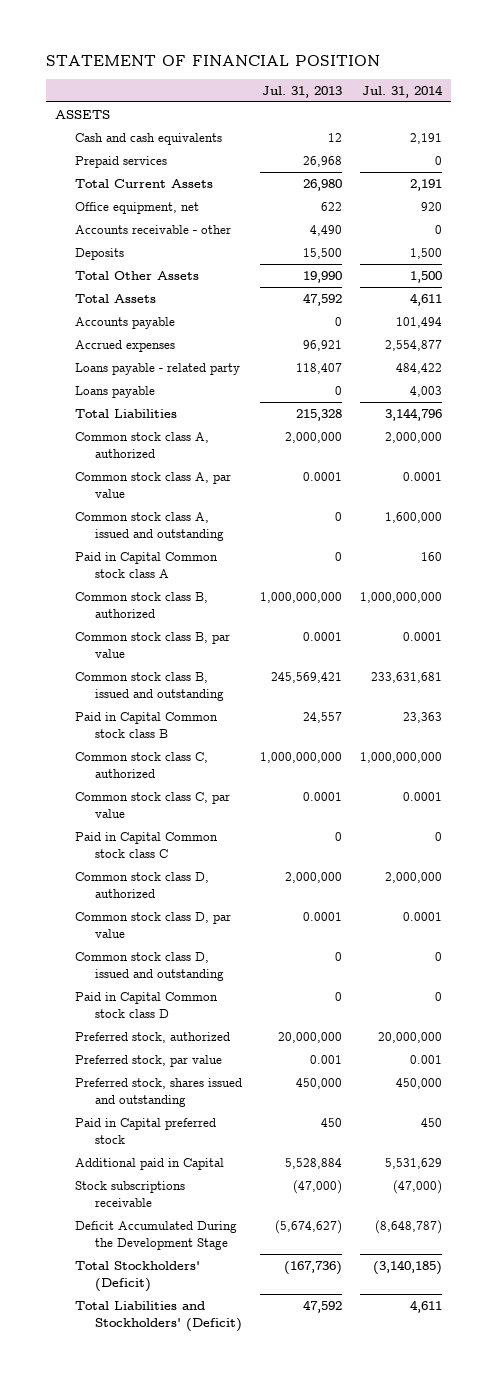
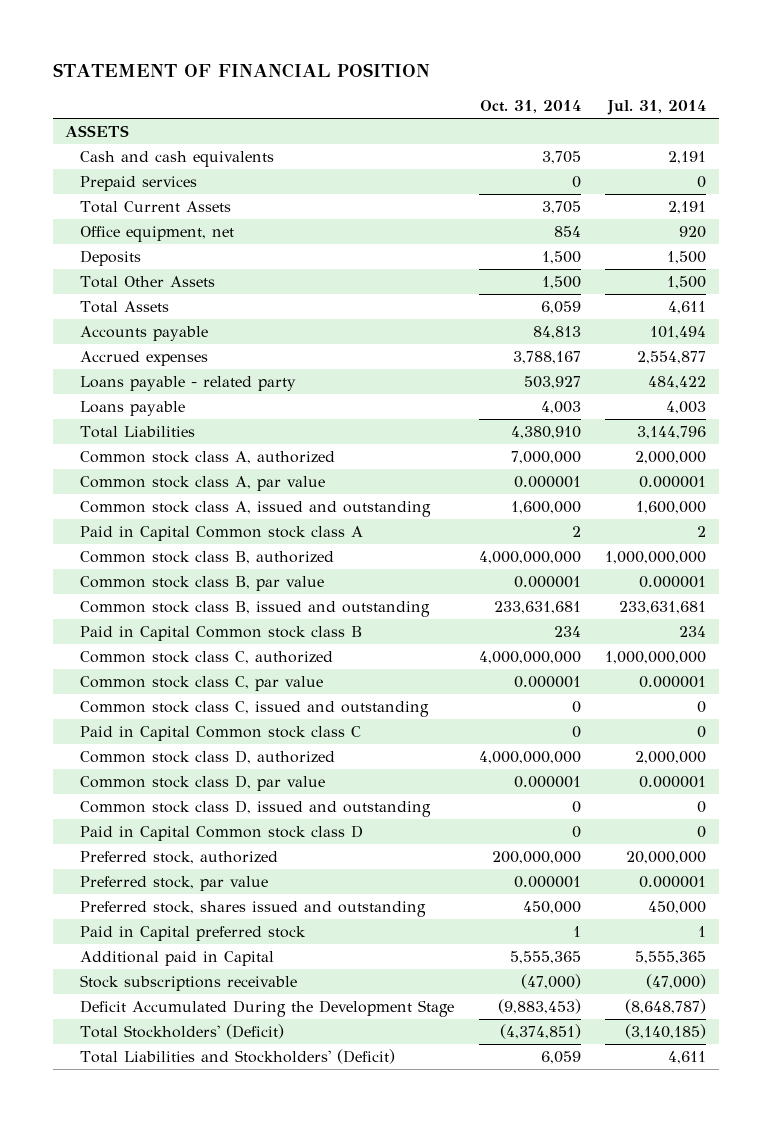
[262,86,343,99] Jul. 31, 2013 -> none
none -> [479,100,581,114] Oct. 31, 2014
[75,224,232,234] Accounts receivable - other -> none
[402,471,442,481] 0.0001 -> [639,475,707,488] 0.000001
[420,551,442,561] 160 -> [697,525,707,537] 2
[402,631,442,641] 0.0001 -> [639,575,707,588] 0.000001
[402,711,442,723] 23,363 -> [679,625,707,637] 234
[402,791,442,801] 0.0001 -> [639,675,707,688] 0.000001
none -> [79,700,429,717] Common stock class C, issued and outstanding
[402,911,442,921] 0.0001 -> [639,775,707,788] 0.000001
[409,1054,442,1064] 0.001 -> [639,875,707,888] 0.000001
[420,1117,442,1127] 450 -> [698,925,707,937] 1
[384,1157,442,1169] 5,531,629 -> [635,950,707,964] 5,555,365

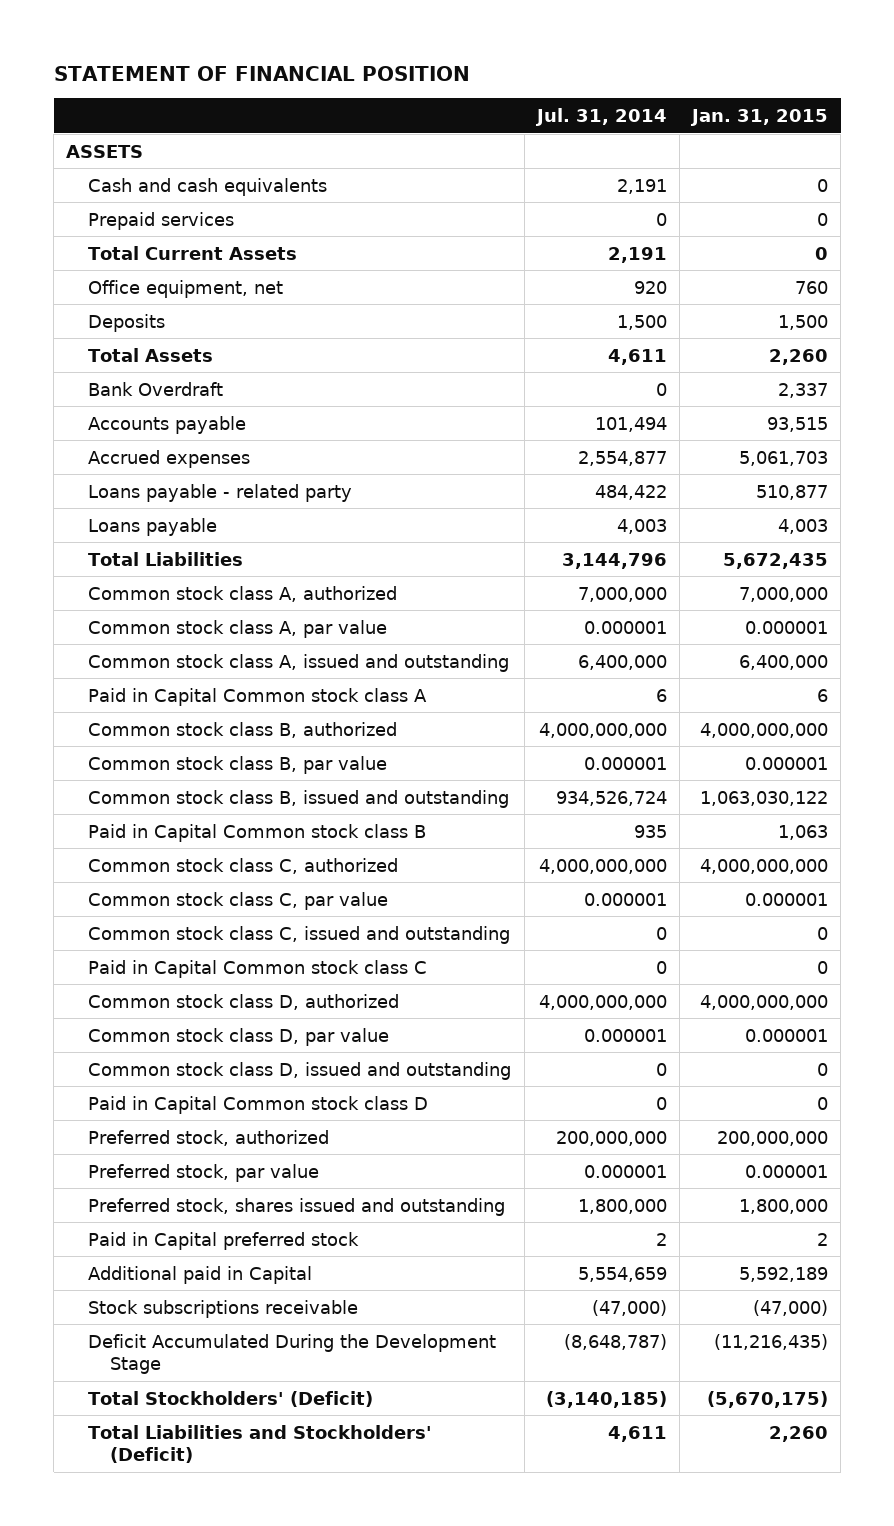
[479,100,581,114] Oct. 31, 2014 -> none
none -> [690,108,829,126] Jan. 31, 2015
[79,275,215,288] Total Other Assets -> none
none -> [88,381,224,396] Bank Overdraft
[635,450,707,464] 2,000,000 -> [577,586,667,602] 7,000,000
[636,500,707,514] 1,600,000 -> [577,654,667,670] 6,400,000
[697,525,707,537] 2 -> [655,688,667,702] 6
[605,550,707,564] 1,000,000,000 -> [538,722,667,738] 4,000,000,000
[619,600,707,614] 233,631,681 -> [555,790,667,806] 934,526,724
[679,625,707,637] 234 -> [633,824,667,838] 935
[605,650,707,664] 1,000,000,000 -> [538,858,667,874] 4,000,000,000
[635,750,707,764] 2,000,000 -> [538,994,667,1010] 4,000,000,000
[626,850,707,864] 20,000,000 -> [555,1130,667,1146] 200,000,000
[648,900,707,914] 450,000 -> [577,1198,667,1214] 1,800,000
[698,925,707,937] 1 -> [655,1232,667,1246] 2
[635,950,707,964] 5,555,365 -> [577,1266,667,1282] 5,554,659

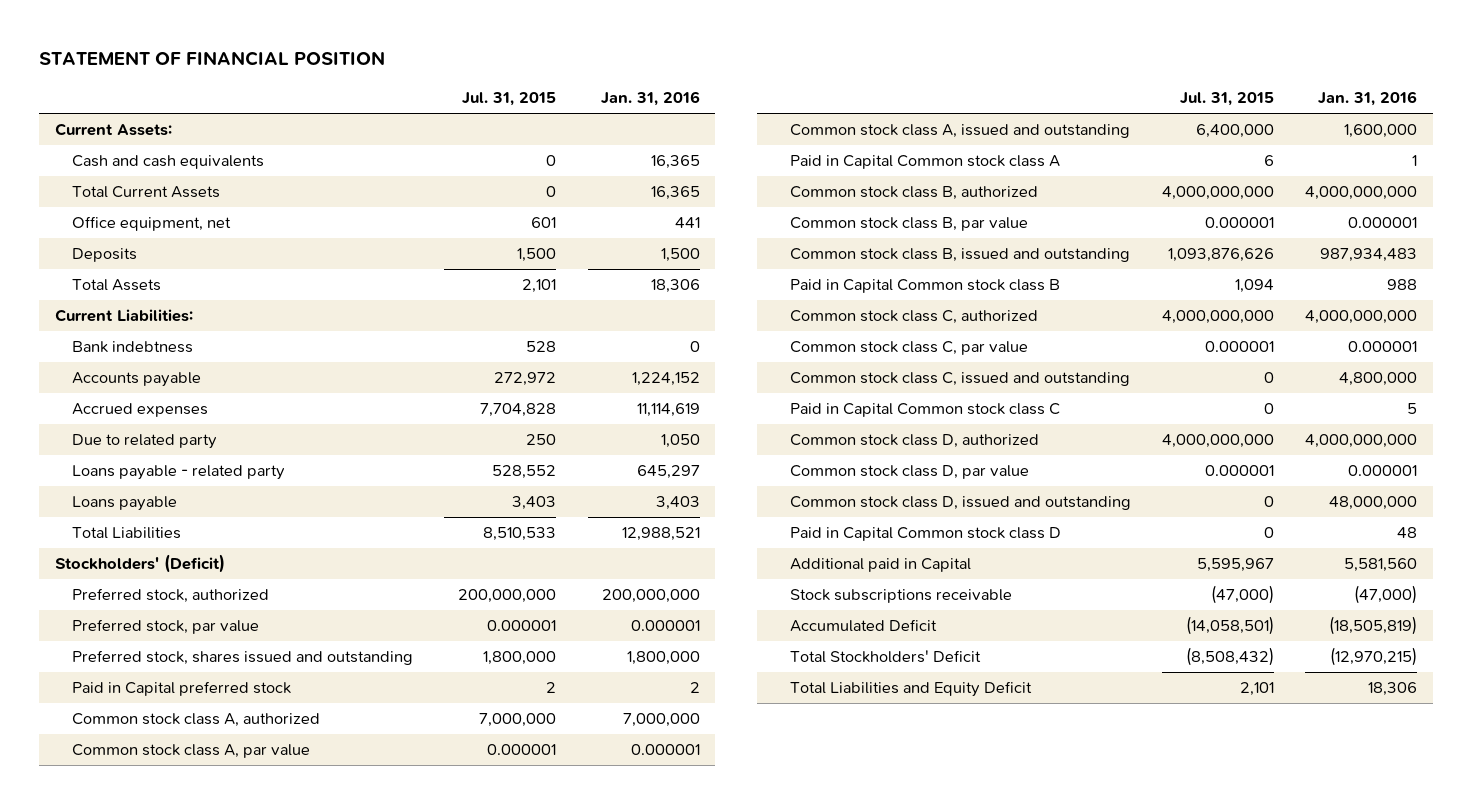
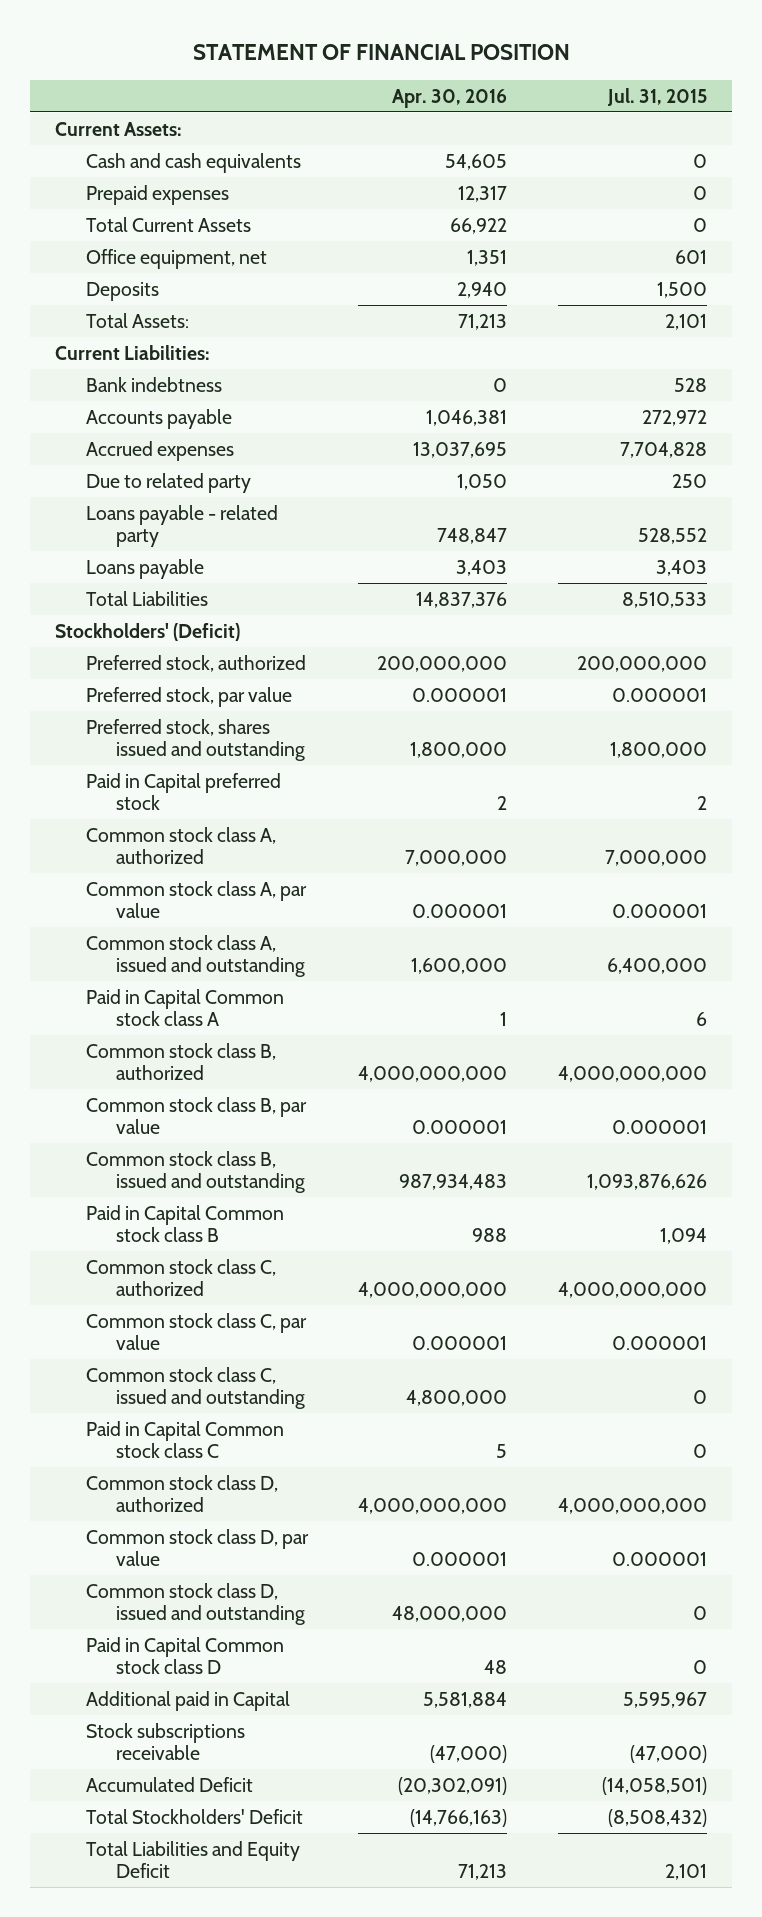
[600,91,700,107] Jan. 31, 2016 -> none
none -> [392,88,508,108] Apr. 30, 2016
none -> [85,184,229,205] Prepaid expenses
[72,279,162,292] Total Assets -> [85,312,189,328] Total Assets:

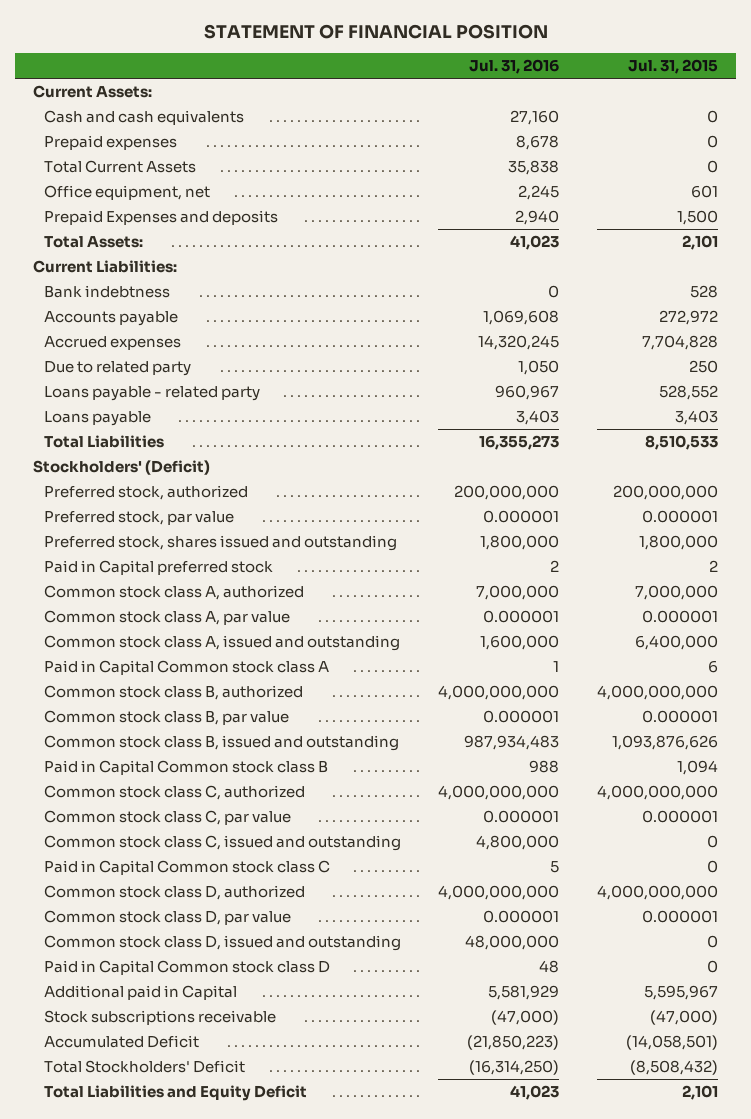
[392,88,508,108] Apr. 30, 2016 -> none
none -> [469,59,560,75] Jul. 31, 2016
[85,281,159,301] Deposits -> none
none -> [44,209,279,225] Prepaid Expenses and deposits

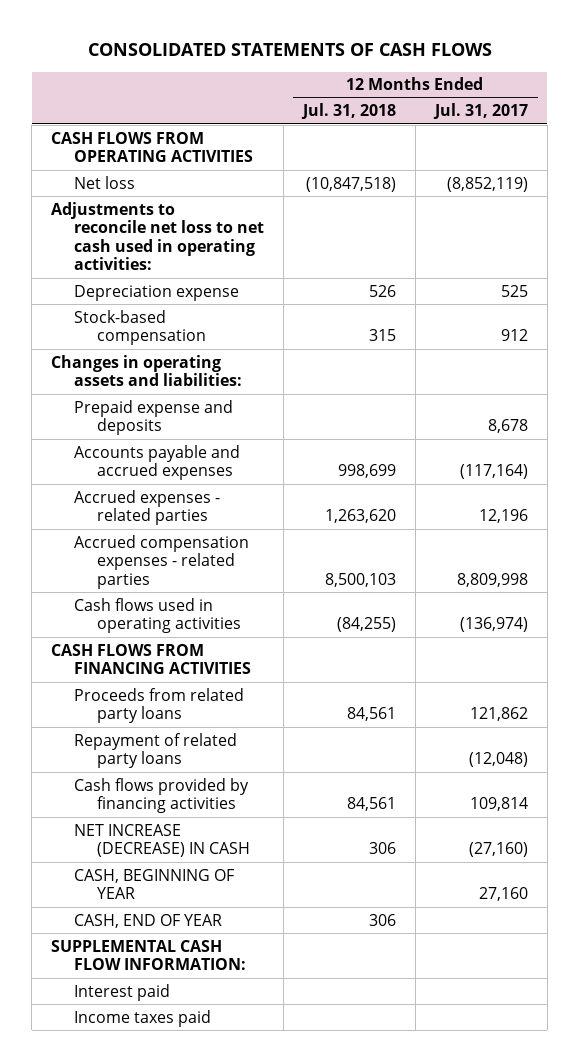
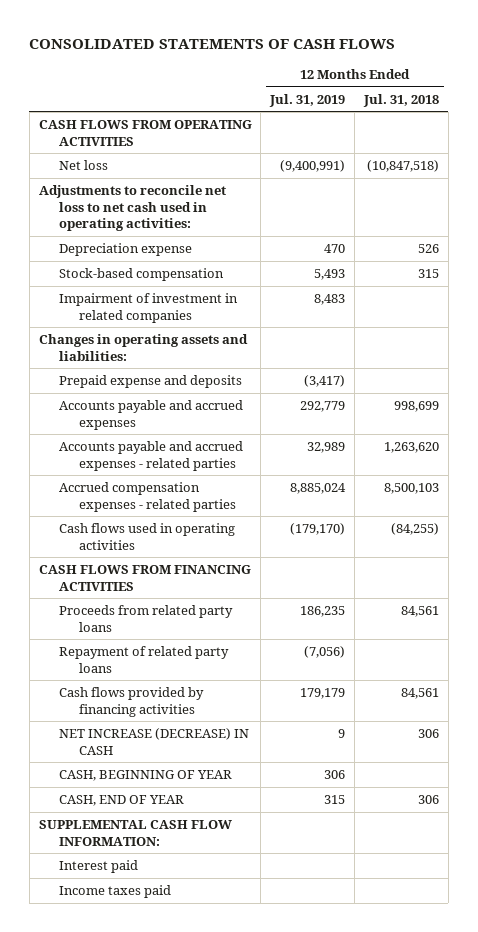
[432,103,528,120] Jul. 31, 2017 -> none
none -> [269,93,346,107] Jul. 31, 2019
none -> [58,292,238,323] Impairment of investment in related companies
[74,489,221,526] Accrued expenses - related parties -> [58,440,243,471] Accounts payable and accrued expenses - related parties

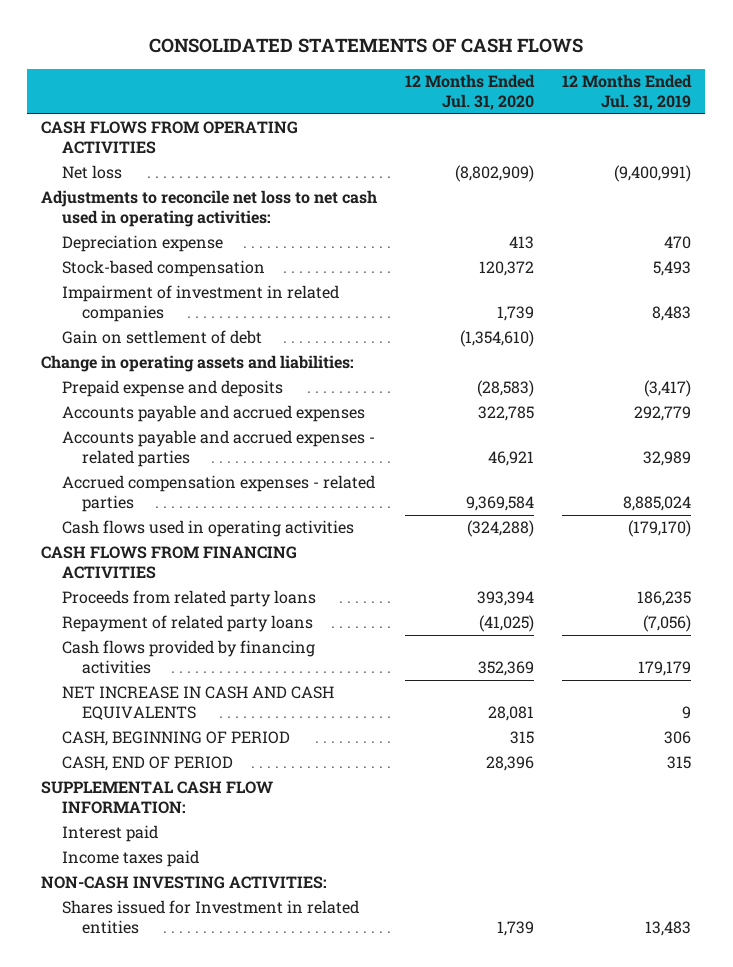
[363,93,440,107] Jul. 31, 2018 -> none
none -> [405,73,536,110] 12 Months Ended Jul. 31, 2020
none -> [61,330,262,345] Gain on settlement of debt
[38,333,248,361] Changes in operating assets and liabilities: -> [41,355,355,373] Change in operating assets and liabilities:
[58,727,249,755] NET INCREASE (DECREASE) IN CASH -> [61,686,334,721] NET INCREASE IN CASH AND CASH EQUIVALENTS
[58,769,232,781] CASH, BEGINNING OF YEAR -> [61,731,290,747] CASH, BEGINNING OF PERIOD
[58,794,184,806] CASH, END OF YEAR -> [61,756,233,772] CASH, END OF PERIOD
none -> [41,876,328,890] NON-CASH INVESTING ACTIVITIES:
none -> [61,900,359,935] Shares issued for Investment in related entities

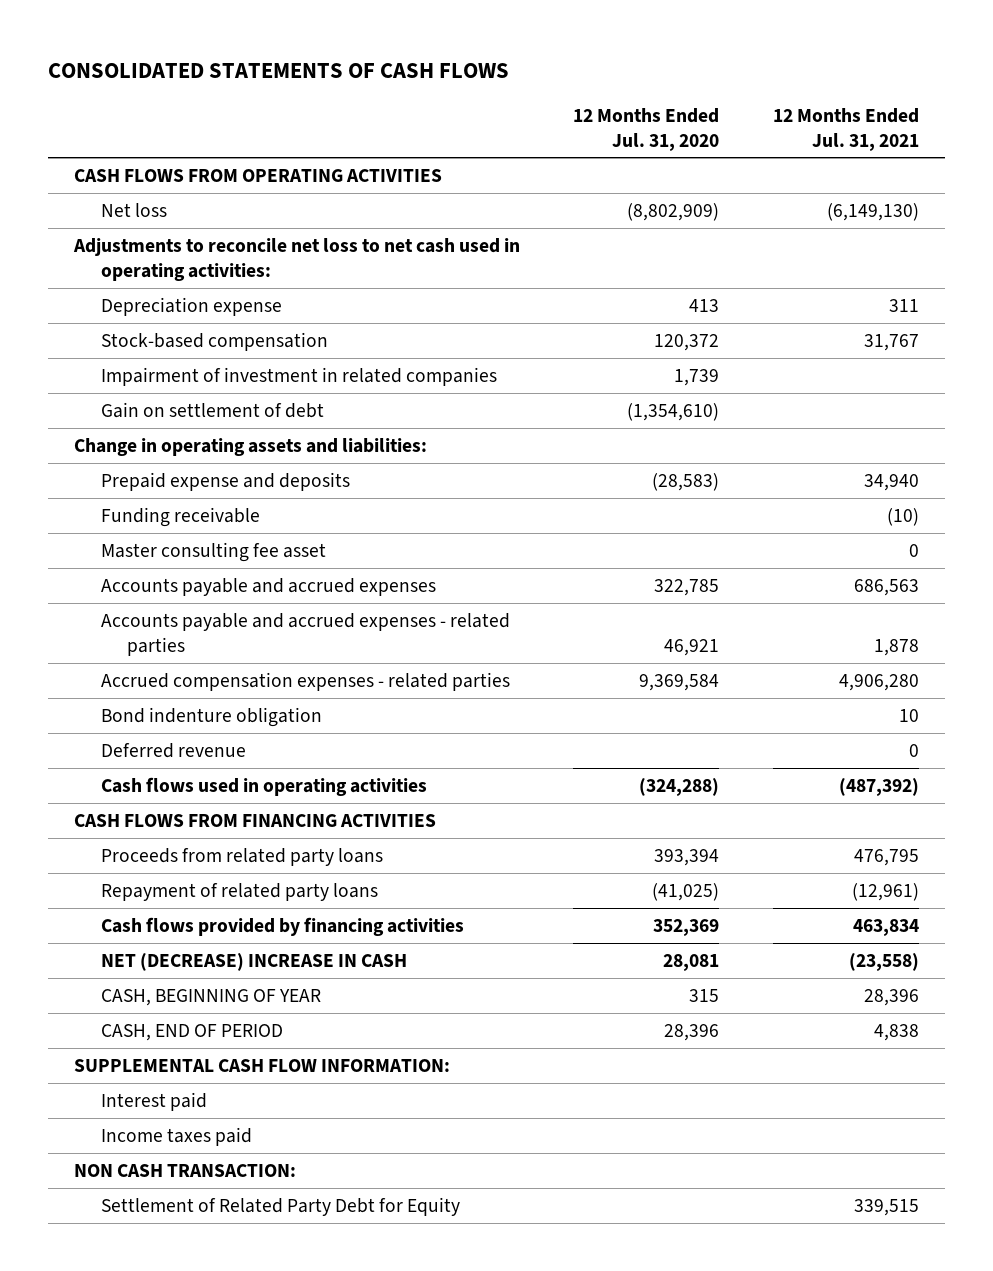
[562,73,693,110] 12 Months Ended Jul. 31, 2019 -> none
none -> [772,107,919,151] 12 Months Ended Jul. 31, 2021
none -> [100,506,260,527] Funding receivable
none -> [100,541,326,562] Master consulting fee asset
none -> [100,706,322,727] Bond indenture obligation
none -> [100,742,246,758] Deferred revenue
[61,686,334,721] NET INCREASE IN CASH AND CASH EQUIVALENTS -> [100,952,407,971] NET (DECREASE) INCREASE IN CASH
[61,731,290,747] CASH, BEGINNING OF PERIOD -> [100,988,321,1006] CASH, BEGINNING OF YEAR
[61,900,359,935] Shares issued for Investment in related entities -> none
[41,876,328,890] NON-CASH INVESTING ACTIVITIES: -> [74,1163,297,1177] NON CASH TRANSACTION:
none -> [100,1196,460,1216] Settlement of Related Party Debt for Equity

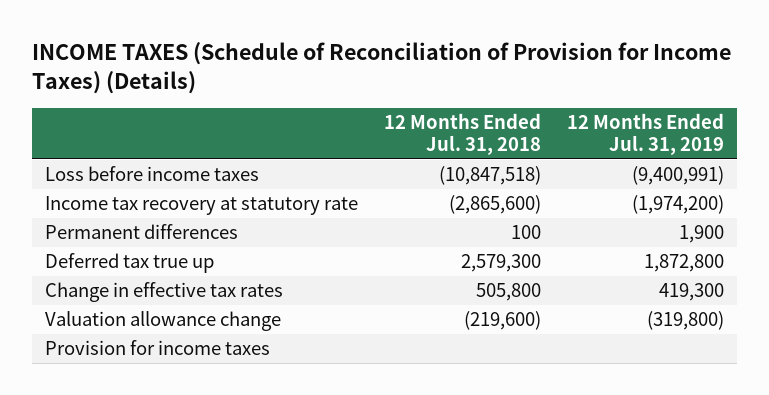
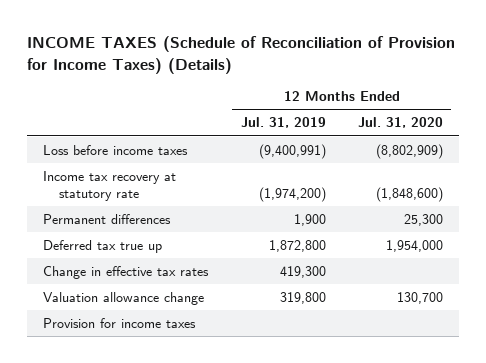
[383,112,541,155] 12 Months Ended Jul. 31, 2018 -> none
none -> [358,117,444,129] Jul. 31, 2020
[647,311,725,331] (319,800) -> [279,291,326,304] 319,800

